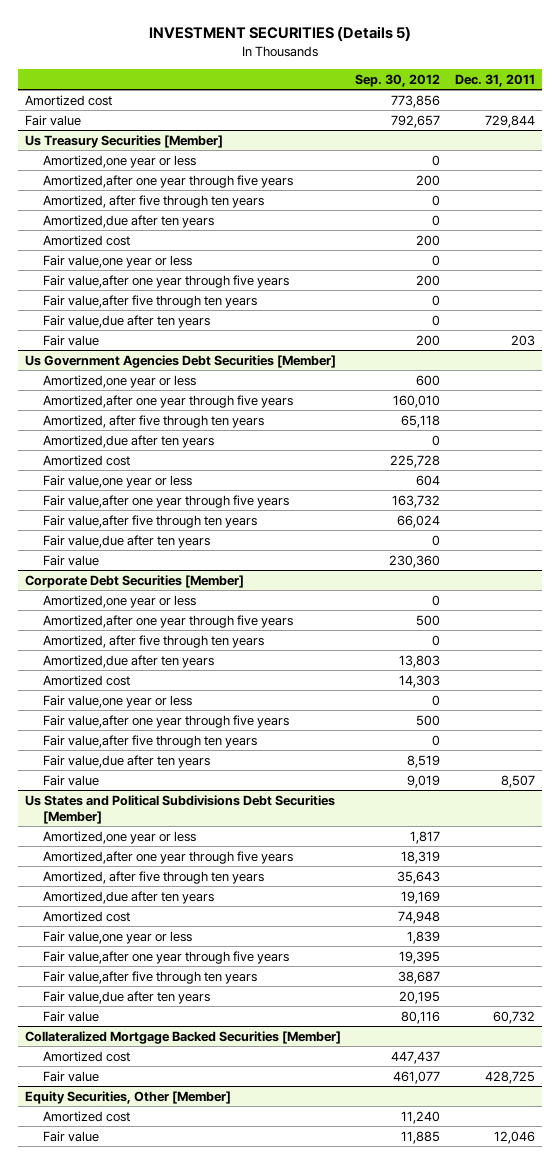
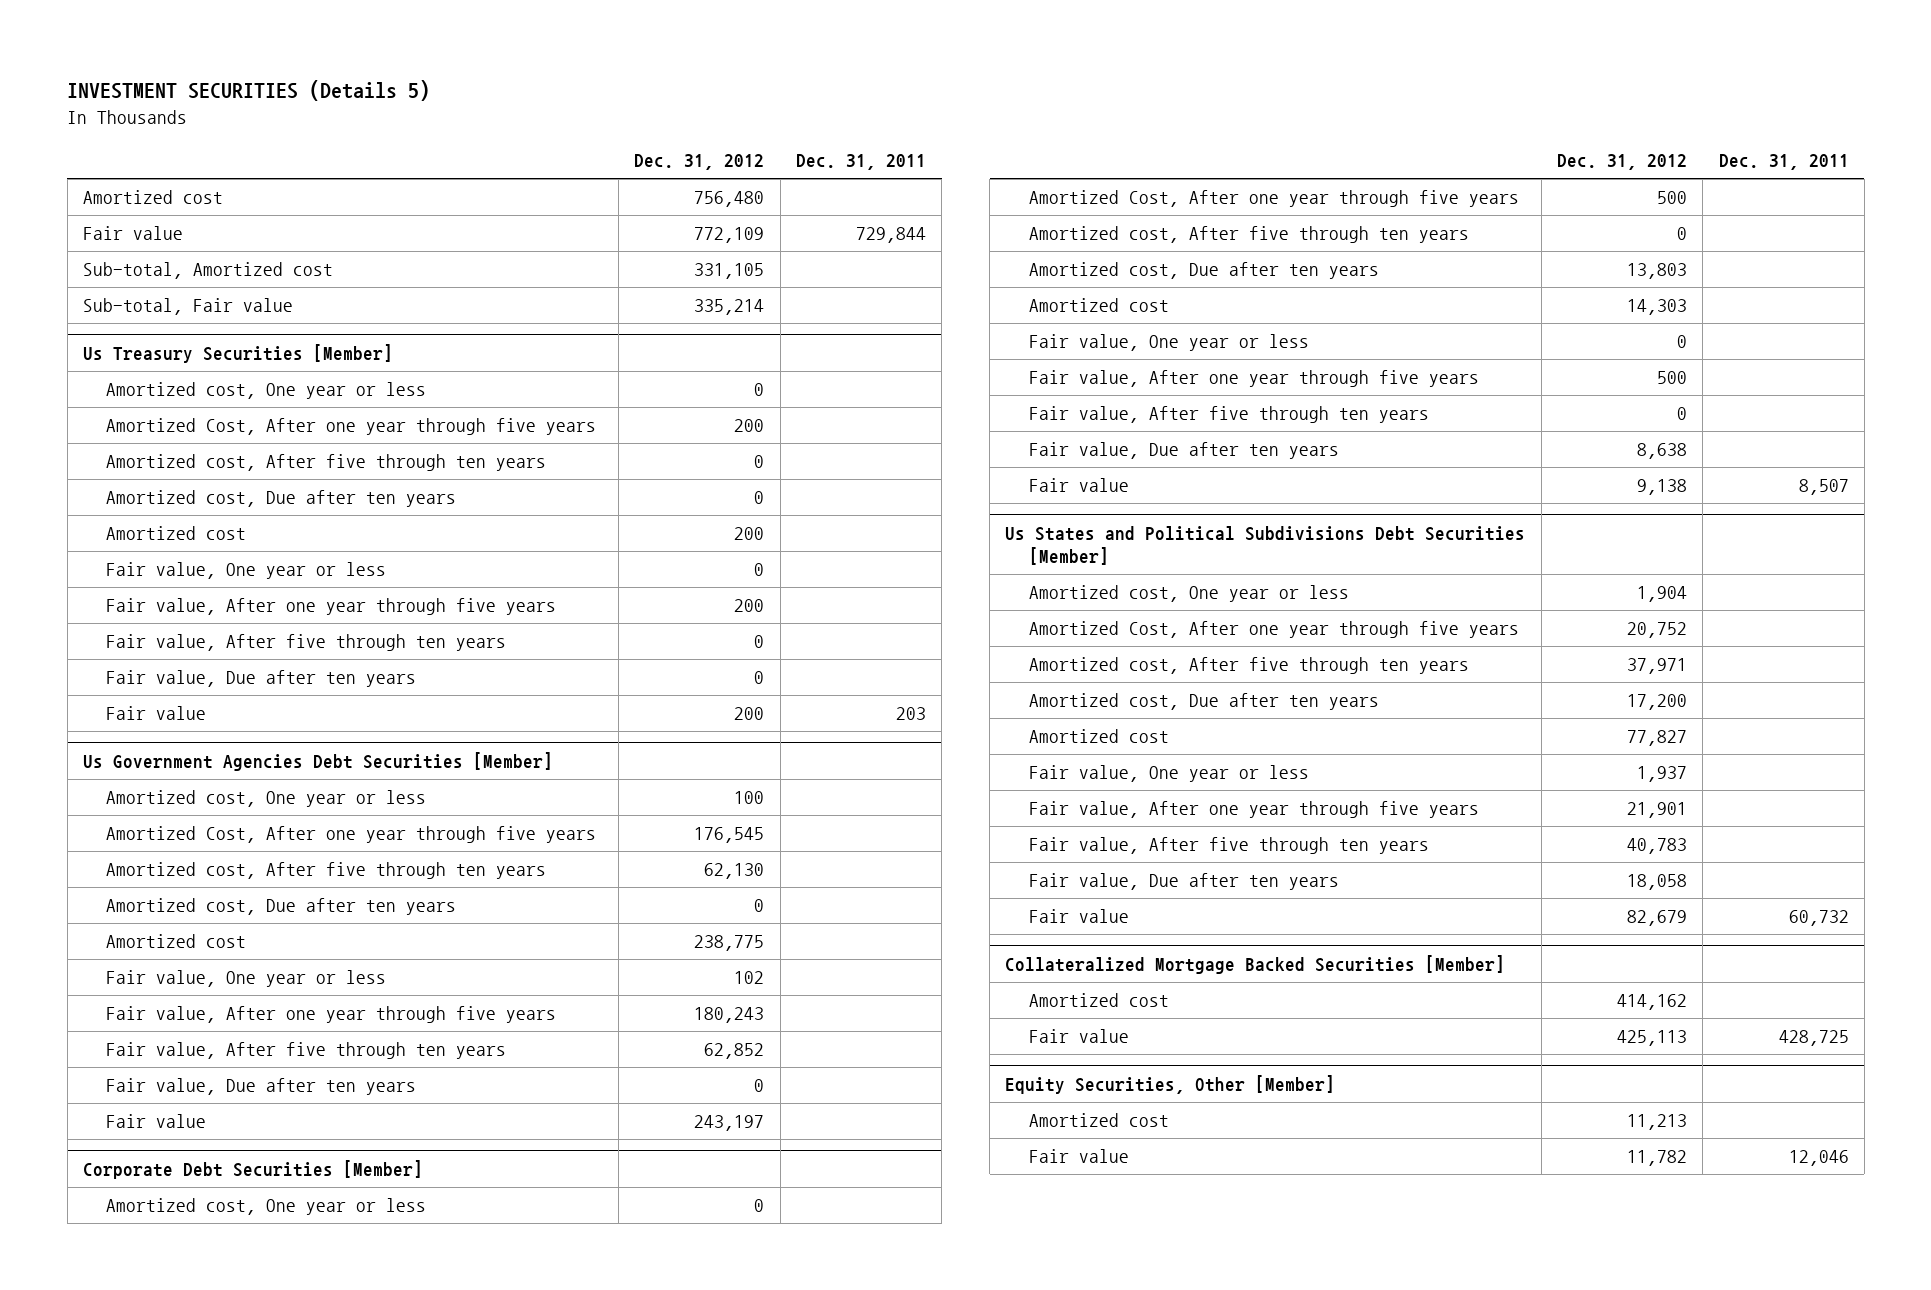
[355,73,441,87] Sep. 30, 2012 -> none
none -> [634,154,765,171] Dec. 31, 2012
none -> [82,262,333,280] Sub-total, Amortized cost
none -> [82,298,293,316] Sub-total, Fair value
[42,154,196,168] Amortized,one year or less -> [105,382,426,400] Amortized cost, One year or less
[42,174,293,188] Amortized,after one year through five years -> [105,418,596,436] Amortized Cost, After one year through five years
[42,194,264,208] Amortized, after five through ten years -> [105,454,546,472] Amortized cost, After five through ten years
[42,214,214,228] Amortized,due after ten years -> [105,490,456,508] Amortized cost, Due after ten years
[42,254,192,268] Fair value,one year or less -> [105,562,386,580] Fair value, One year or less
[42,274,289,288] Fair value,after one year through five years -> [105,598,556,616] Fair value, After one year through five years
[42,294,257,308] Fair value,after five through ten years -> [105,634,506,652] Fair value, After five through ten years
[42,314,210,328] Fair value,due after ten years -> [105,670,416,688] Fair value, Due after ten years
[42,374,196,388] Amortized,one year or less -> [105,790,426,808] Amortized cost, One year or less
[42,394,293,408] Amortized,after one year through five years -> [105,826,596,844] Amortized Cost, After one year through five years
[42,414,264,428] Amortized, after five through ten years -> [105,862,546,880] Amortized cost, After five through ten years
[42,434,214,448] Amortized,due after ten years -> [105,898,456,916] Amortized cost, Due after ten years
[42,474,192,488] Fair value,one year or less -> [105,970,386,988] Fair value, One year or less
[42,494,289,508] Fair value,after one year through five years -> [105,1006,556,1024] Fair value, After one year through five years
[42,514,257,528] Fair value,after five through ten years -> [105,1042,506,1060] Fair value, After five through ten years
[42,534,210,548] Fair value,due after ten years -> [105,1078,416,1096] Fair value, Due after ten years
[42,594,196,608] Amortized,one year or less -> [105,1198,426,1216] Amortized cost, One year or less
[42,614,293,628] Amortized,after one year through five years -> [1028,190,1519,208] Amortized Cost, After one year through five years
[42,634,264,648] Amortized, after five through ten years -> [1028,226,1469,244] Amortized cost, After five through ten years
[42,654,214,668] Amortized,due after ten years -> [1028,262,1379,280] Amortized cost, Due after ten years
[42,694,192,708] Fair value,one year or less -> [1028,334,1309,352] Fair value, One year or less
[42,714,289,728] Fair value,after one year through five years -> [1028,370,1479,388] Fair value, After one year through five years
[42,734,257,748] Fair value,after five through ten years -> [1028,406,1429,424] Fair value, After five through ten years
[42,754,210,768] Fair value,due after ten years -> [1028,442,1339,460] Fair value, Due after ten years
[42,830,196,844] Amortized,one year or less -> [1028,585,1349,603] Amortized cost, One year or less
[42,850,293,864] Amortized,after one year through five years -> [1028,621,1519,639] Amortized Cost, After one year through five years
[42,870,264,884] Amortized, after five through ten years -> [1028,657,1469,675] Amortized cost, After five through ten years
[42,890,214,904] Amortized,due after ten years -> [1028,693,1379,711] Amortized cost, Due after ten years
[42,930,192,944] Fair value,one year or less -> [1028,765,1309,783] Fair value, One year or less
[42,950,289,964] Fair value,after one year through five years -> [1028,801,1479,819] Fair value, After one year through five years
[42,970,257,984] Fair value,after five through ten years -> [1028,837,1429,855] Fair value, After five through ten years
[42,990,210,1004] Fair value,due after ten years -> [1028,873,1339,891] Fair value, Due after ten years

